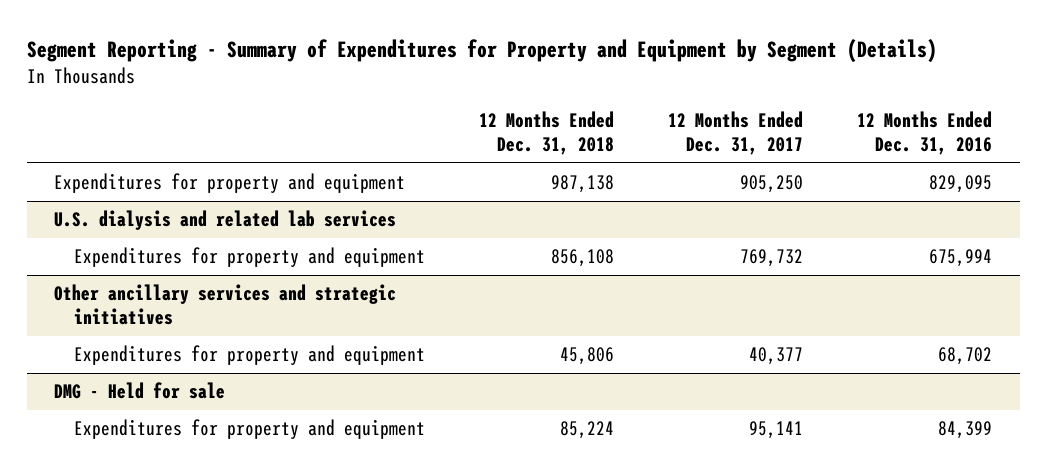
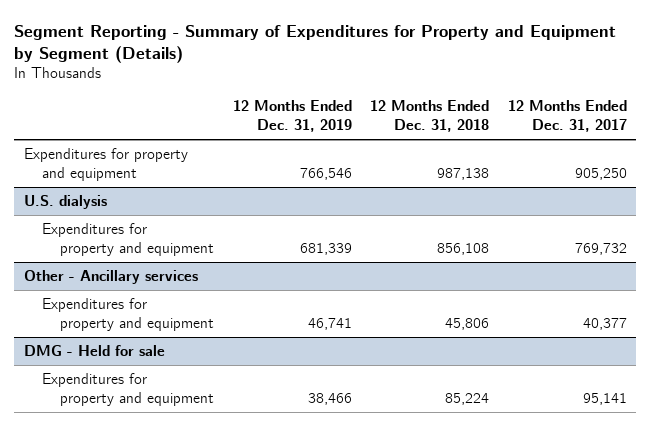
[857,110,993,156] 12 Months Ended Dec. 31, 2016 -> none
none -> [232,100,352,132] 12 Months Ended Dec. 31, 2019
[53,210,396,231] U.S. dialysis and related lab services -> [23,195,107,210] U.S. dialysis
[53,284,396,326] Other ancillary services and strategic initiatives -> [23,270,198,285] Other - Ancillary services

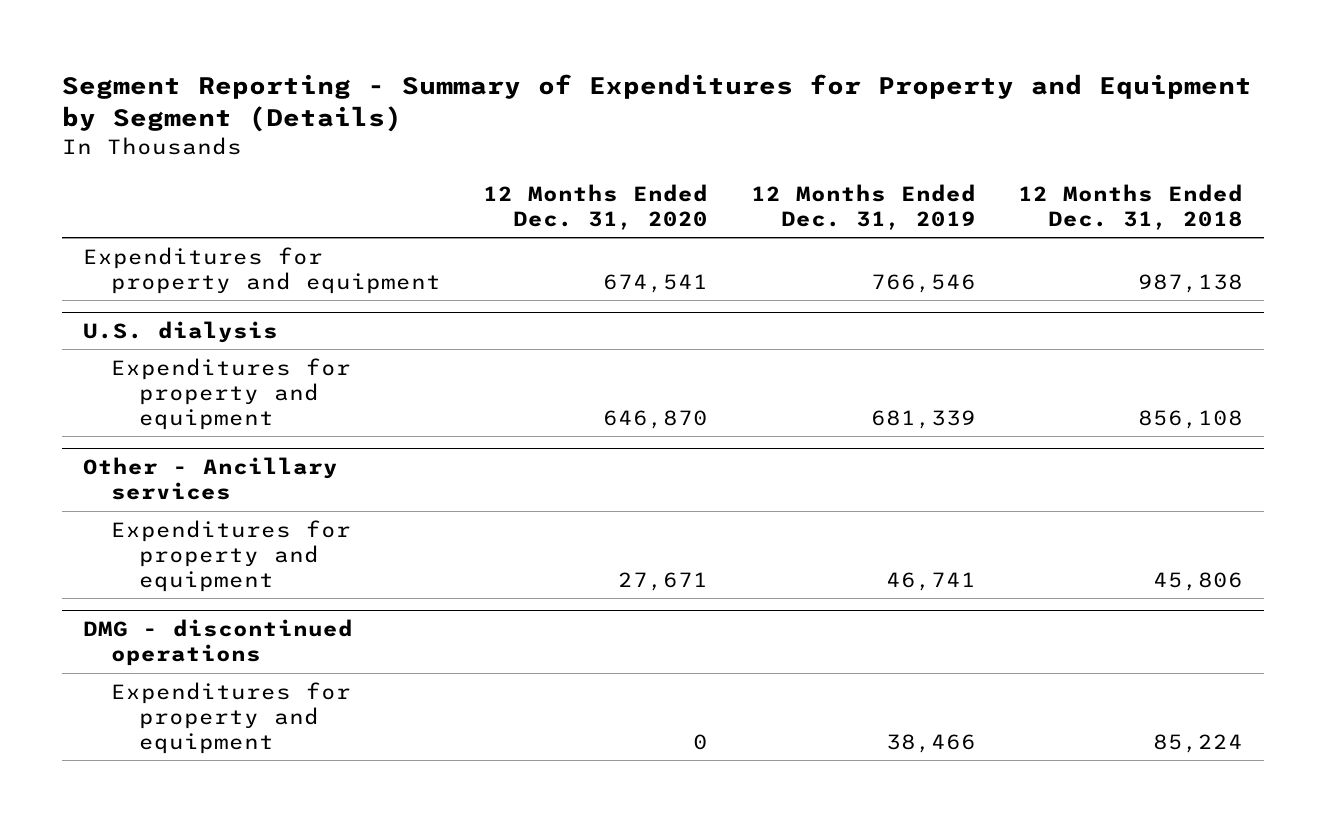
[507,100,627,132] 12 Months Ended Dec. 31, 2017 -> none
none -> [483,183,709,230] 12 Months Ended Dec. 31, 2020
[23,345,165,357] DMG - Held for sale -> [83,619,354,667] DMG - discontinued operations

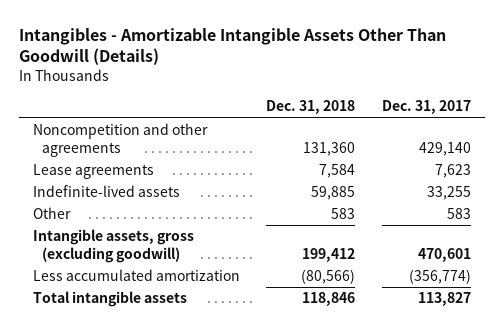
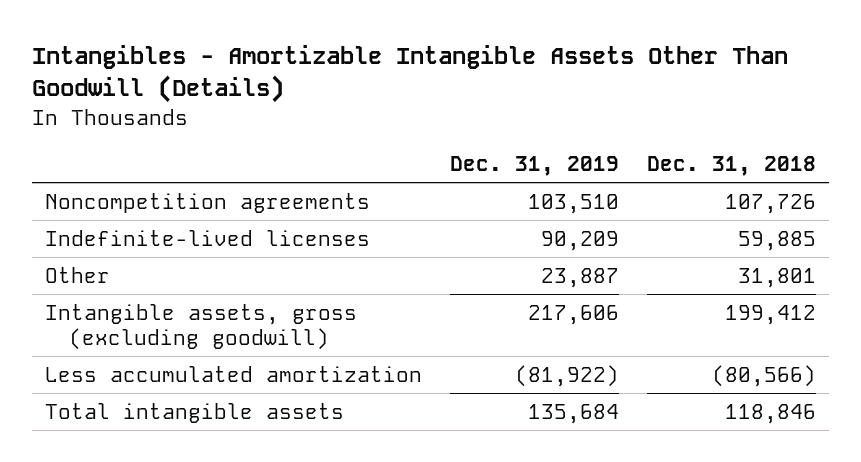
[382,100,472,115] Dec. 31, 2017 -> none
none -> [450,156,620,177] Dec. 31, 2019
[32,164,154,180] Lease agreements -> none
[32,123,208,158] Noncompetition and other agreements -> [45,192,371,213] Noncompetition agreements
[303,142,356,157] 131,360 -> [724,193,816,214] 107,726
[32,185,180,198] Indefinite-lived assets -> [45,229,371,246] Indefinite-lived licenses
[331,208,356,220] 583 -> [737,267,816,288] 31,801

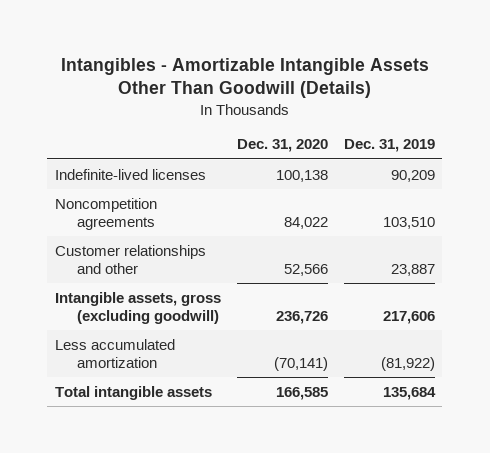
[646,156,816,177] Dec. 31, 2018 -> none
none -> [236,139,328,153] Dec. 31, 2020
[45,192,371,213] Noncompetition agreements -> [54,197,157,230] Noncompetition agreements
[45,266,111,283] Other -> [54,244,206,274] Customer relationships and other

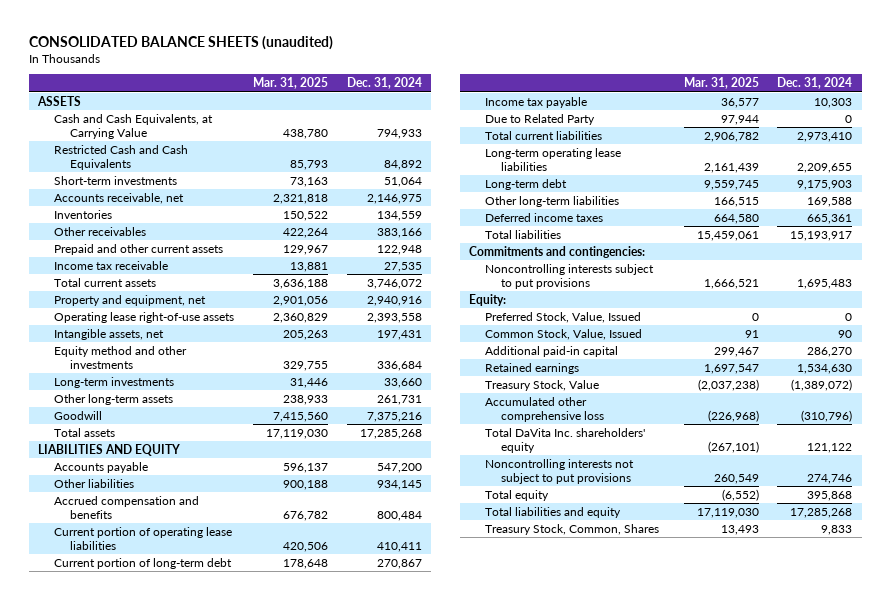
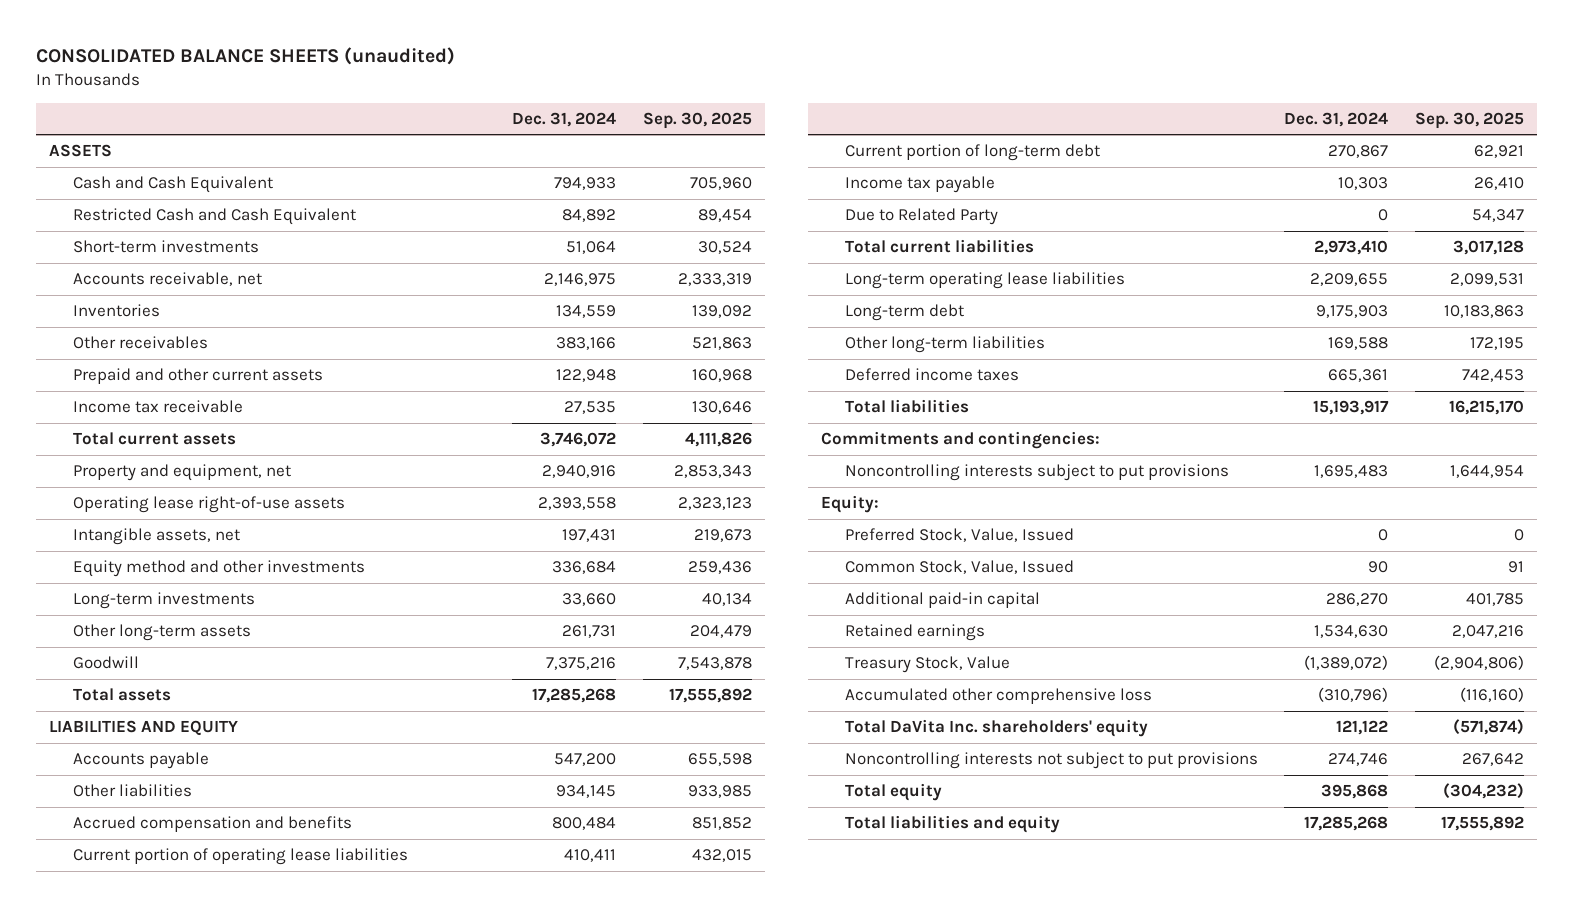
[252,77,328,90] Mar. 31, 2025 -> none
none -> [642,111,752,129] Sep. 30, 2025
[54,113,214,139] Cash and Cash Equivalents, at Carrying Value -> [72,176,273,194] Cash and Cash Equivalent
[54,144,189,170] Restricted Cash and Cash Equivalents -> [72,208,356,226] Restricted Cash and Cash Equivalent
[484,523,659,535] Treasury Stock, Common, Shares -> none

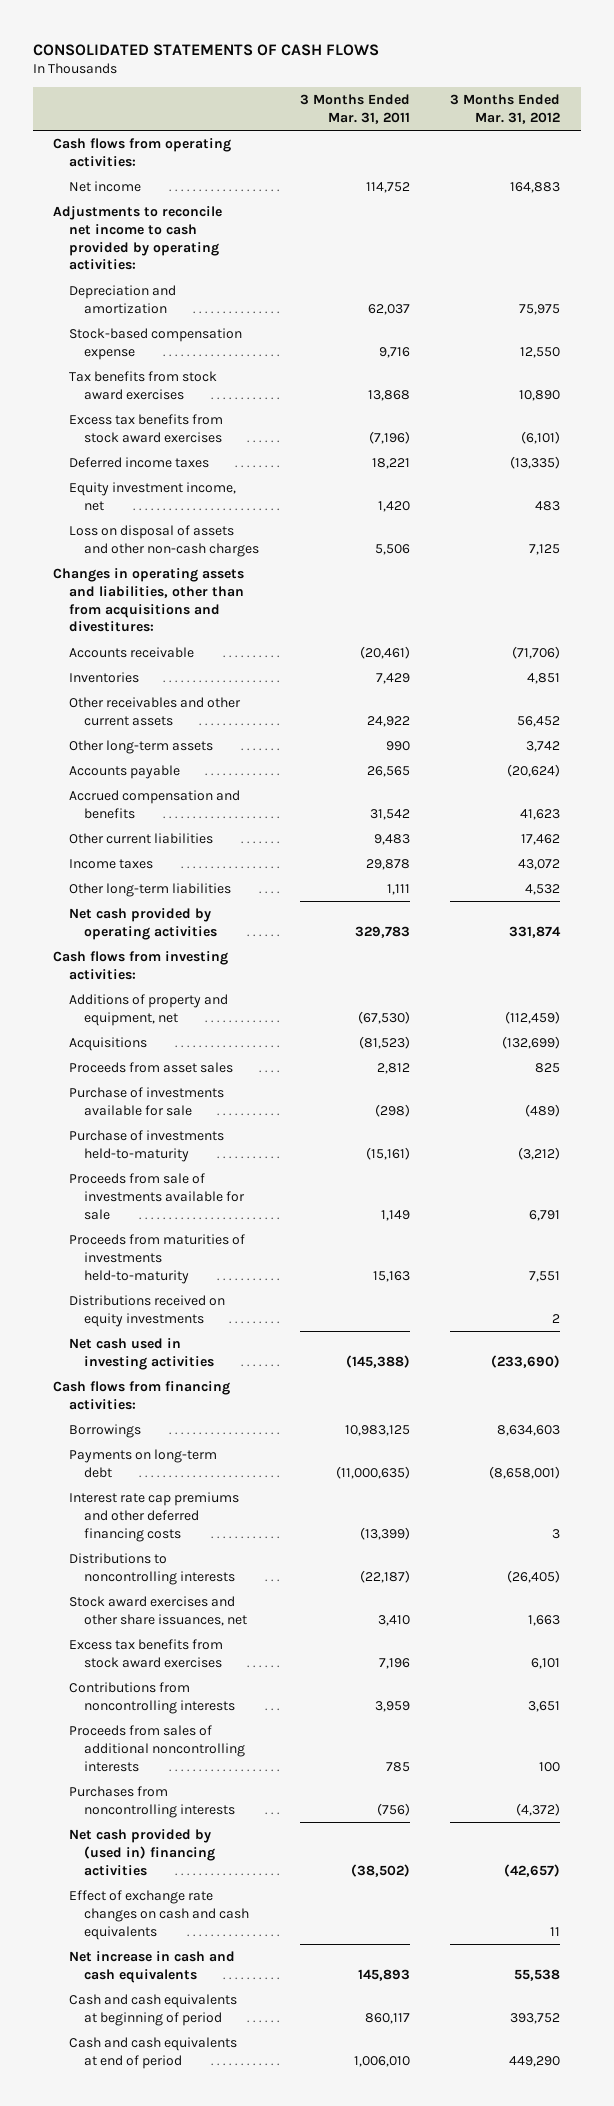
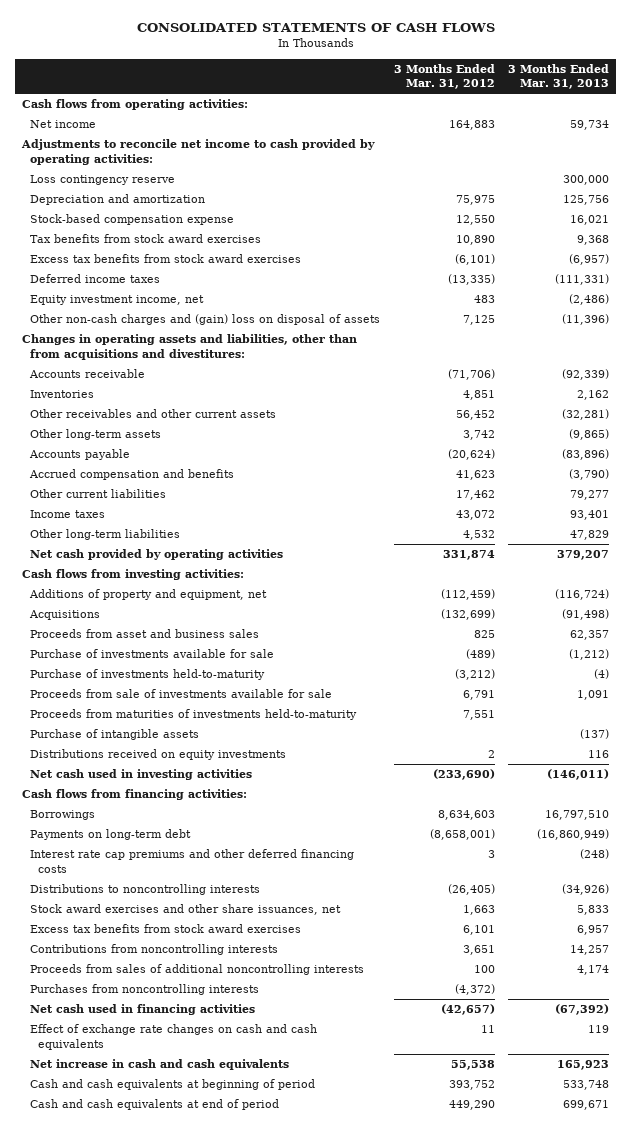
[299,93,410,124] 3 Months Ended Mar. 31, 2011 -> none
none -> [508,63,610,90] 3 Months Ended Mar. 31, 2013
none -> [29,175,175,186] Loss contingency reserve
[68,524,260,557] Loss on disposal of assets and other non-cash charges -> [29,314,380,326] Other non-cash charges and (gain) loss on disposal of assets
[68,1061,233,1073] Proceeds from asset sales -> [29,629,259,639] Proceeds from asset and business sales
none -> [29,729,199,741] Purchase of intangible assets
[68,1828,216,1876] Net cash provided by (used in) financing activities -> [29,1004,255,1016] Net cash used in financing activities

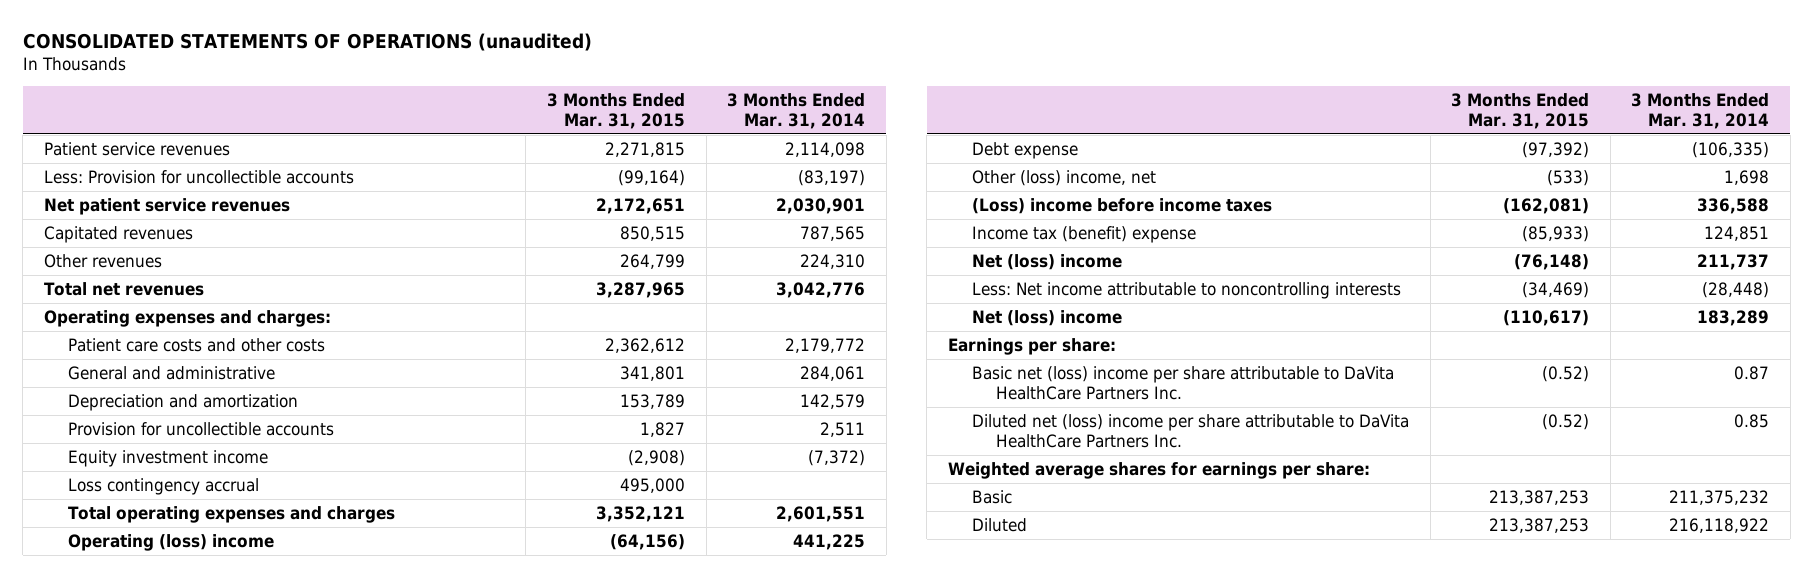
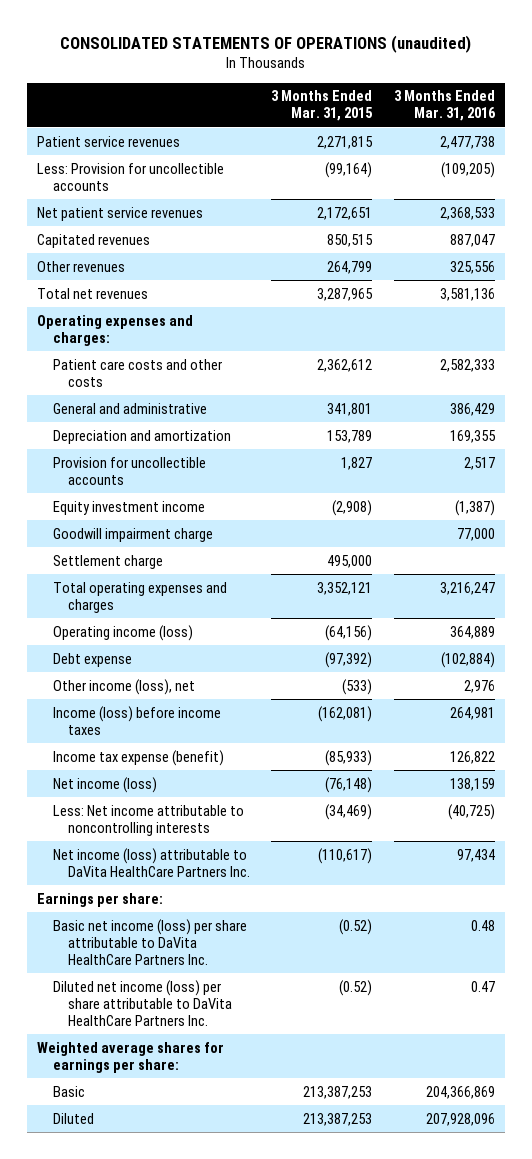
[727,92,866,130] 3 Months Ended Mar. 31, 2014 -> none
none -> [393,90,496,122] 3 Months Ended Mar. 31, 2016
none -> [52,527,213,542] Goodwill impairment charge
[67,477,259,495] Loss contingency accrual -> [52,554,163,569] Settlement charge
[67,533,274,551] Operating (loss) income -> [52,624,193,641] Operating income (loss)
[971,169,1156,186] Other (loss) income, net -> [52,678,195,695] Other income (loss), net
[971,197,1272,214] (Loss) income before income taxes -> [52,705,221,735] Income (loss) before income taxes
[971,225,1196,243] Income tax (benefit) expense -> [52,749,224,766] Income tax expense (benefit)
[971,253,1122,270] Net (loss) income -> [52,776,157,793] Net income (loss)
[971,309,1122,326] Net (loss) income -> [52,847,251,877] Net income (loss) attributable to DaVita HealthCare Partners Inc.
[971,365,1394,400] Basic net (loss) income per share attributable to DaVita HealthCare Partners Inc. -> [52,918,247,965] Basic net income (loss) per share attributable to DaVita HealthCare Partners Inc.
[971,413,1409,448] Diluted net (loss) income per share attributable to DaVita HealthCare Partners Inc. -> [52,979,233,1026] Diluted net income (loss) per share attributable to DaVita HealthCare Partners Inc.

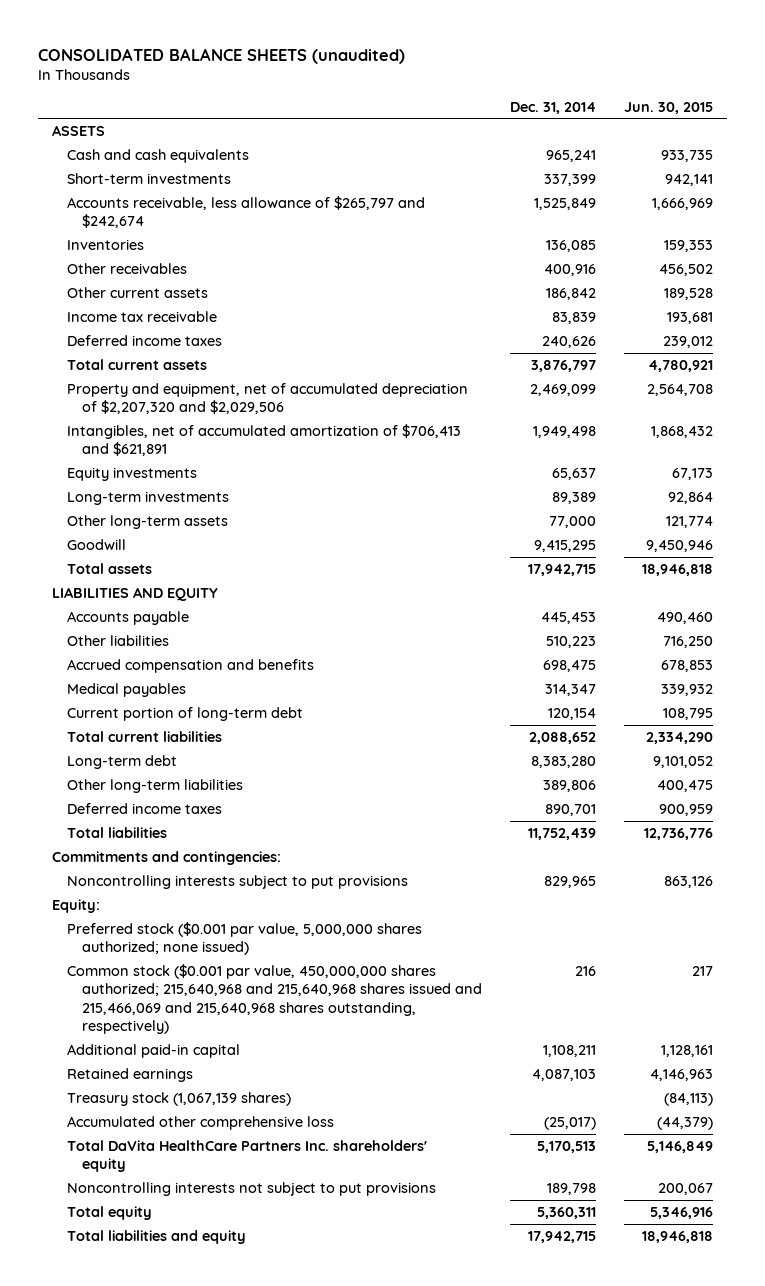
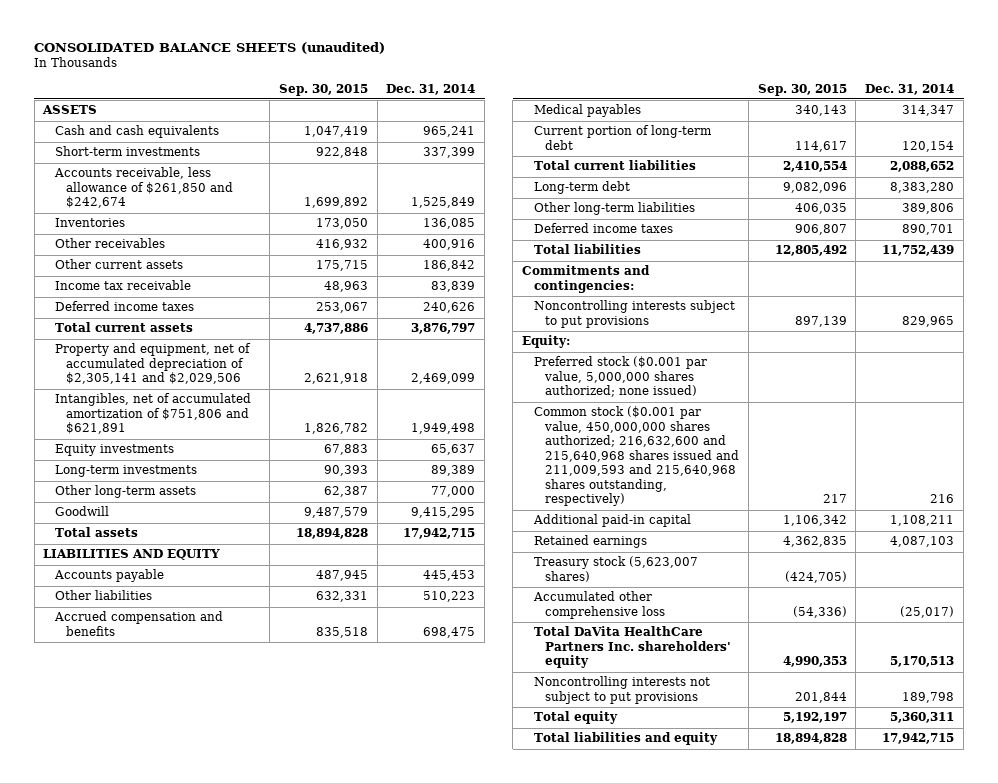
[624,101,714,114] Jun. 30, 2015 -> none
none -> [278,83,368,96] Sep. 30, 2015
[67,196,426,229] Accounts receivable, less allowance of $265,797 and $242,674 -> [53,167,234,209] Accounts receivable, less allowance of $261,850 and $242,674
[67,383,469,415] Property and equipment, net of accumulated depreciation of $2,207,320 and $2,029,506 -> [54,343,251,385] Property and equipment, net of accumulated depreciation of $2,305,141 and $2,029,506
[67,424,462,457] Intangibles, net of accumulated amortization of $706,413 and $621,891 -> [54,393,251,435] Intangibles, net of accumulated amortization of $751,806 and $621,891
[67,964,483,1035] Common stock ($0.001 par value, 450,000,000 shares authorized; 215,640,968 and 215,640,968 shares issued and 215,466,069 and 215,640,968 shares outstanding, respectively) -> [533,406,740,507] Common stock ($0.001 par value, 450,000,000 shares authorized; 216,632,600 and 215,640,968 shares issued and 211,009,593 and 215,640,968 shares outstanding, respectively)
[67,1092,292,1107] Treasury stock (1,067,139 shares) -> [533,556,698,582] Treasury stock (5,623,007 shares)

